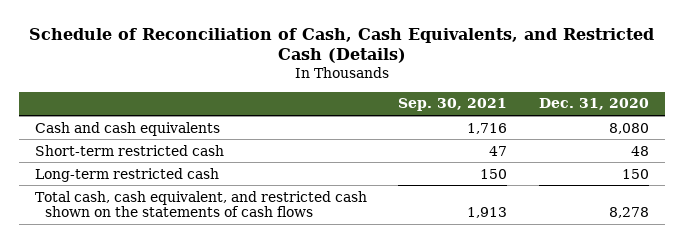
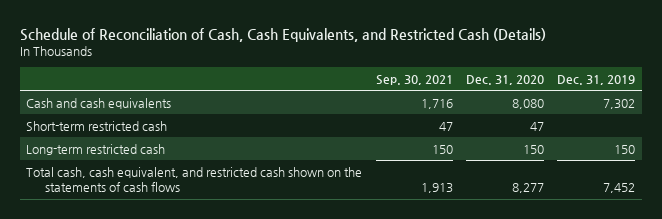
none -> [557,75,636,86] Dec. 31, 2019
[631,145,650,156] 48 -> [529,121,544,131] 47
[609,207,650,219] 8,278 -> [511,183,544,194] 8,277

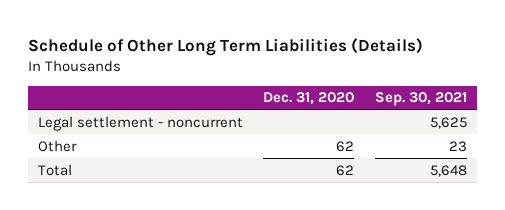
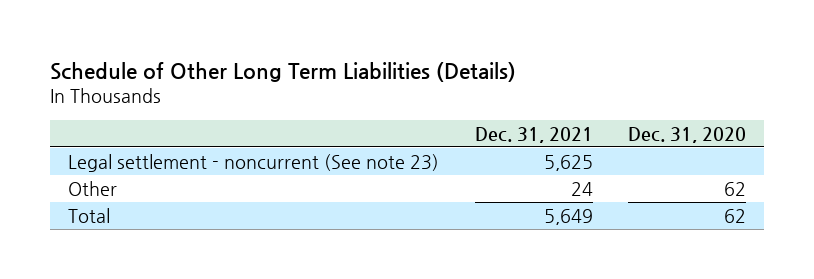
[374,92,467,107] Sep. 30, 2021 -> none
none -> [474,126,593,143] Dec. 31, 2021
[38,115,244,131] Legal settlement - noncurrent -> [67,153,439,172] Legal settlement - noncurrent (See note 23)

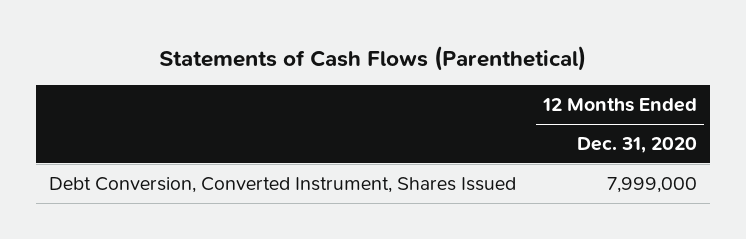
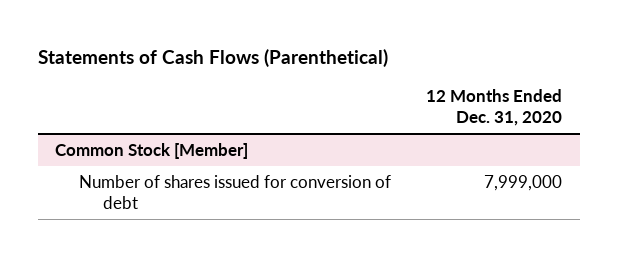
none -> [55,142,249,159] Common Stock [Member]
[49,176,517,193] Debt Conversion, Converted Instrument, Shares Issued -> [79,174,392,210] Number of shares issued for conversion of debt

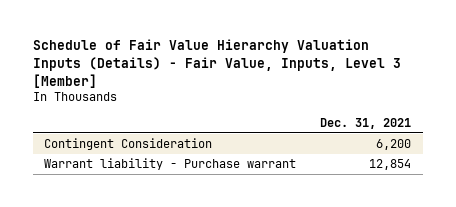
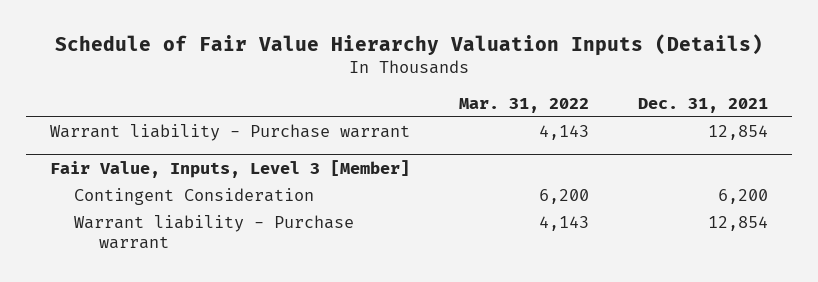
[32,39,401,88] Schedule of Fair Value Hierarchy Valuation Inputs (Details) - Fair Value, Inputs, Level 3 [Member] -> [54,34,763,57] Schedule of Fair Value Hierarchy Valuation Inputs (Details)
none -> [458,98,589,114] Mar. 31, 2022
none -> [50,124,411,142] Warrant liability - Purchase warrant
none -> [50,160,411,179] Fair Value, Inputs, Level 3 [Member]

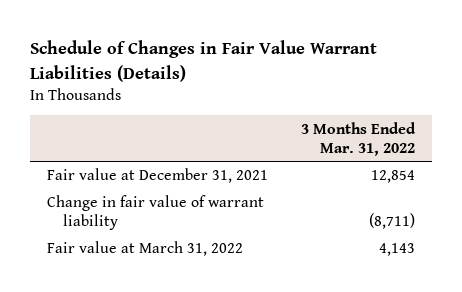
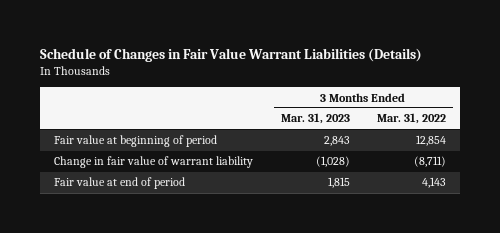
none -> [280,113,350,125] Mar. 31, 2023
[46,168,268,184] Fair value at December 31, 2021 -> [53,135,217,148] Fair value at beginning of period
[46,241,243,257] Fair value at March 31, 2022 -> [53,177,185,190] Fair value at end of period

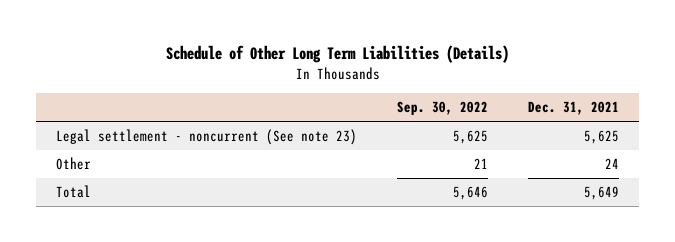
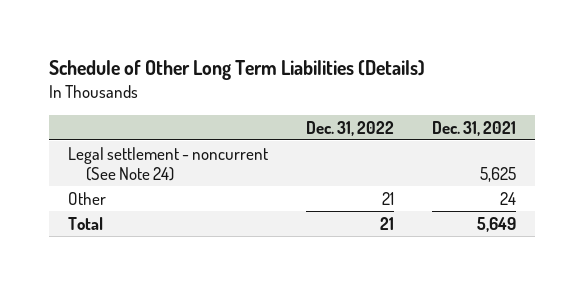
[397,101,489,116] Sep. 30, 2022 -> none
none -> [305,120,394,136] Dec. 31, 2022
[56,129,358,146] Legal settlement - noncurrent (See note 23) -> [67,146,268,181] Legal settlement - noncurrent (See Note 24)

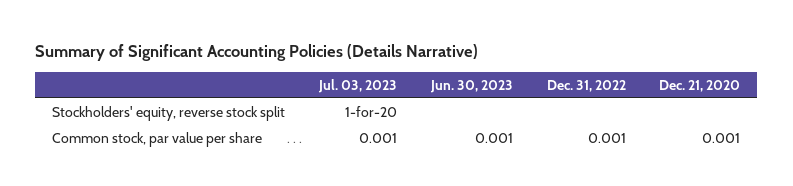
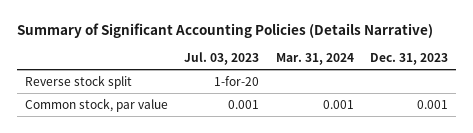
[429,79,513,93] Jun. 30, 2023 -> none
[546,79,626,92] Dec. 31, 2022 -> none
[659,79,741,92] Dec. 21, 2020 -> none
none -> [275,53,354,66] Mar. 31, 2024
none -> [370,53,449,66] Dec. 31, 2023
[52,106,286,122] Stockholders' equity, reverse stock split -> [24,74,132,89] Reverse stock split
[52,132,263,148] Common stock, par value per share -> [24,97,168,112] Common stock, par value

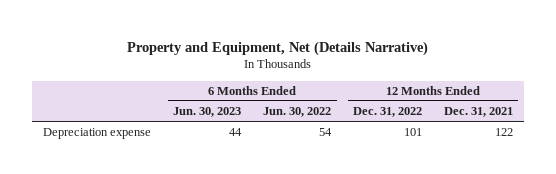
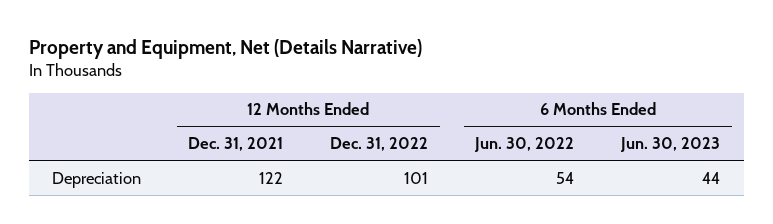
[43,128,152,140] Depreciation expense -> [52,171,142,188] Depreciation

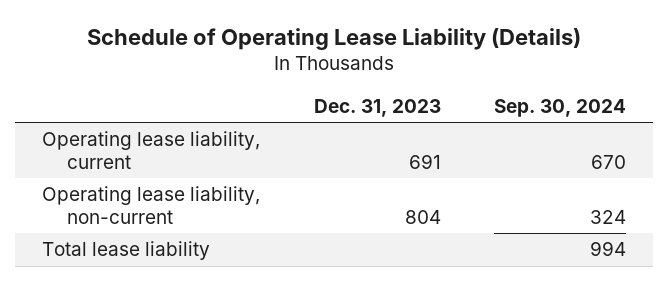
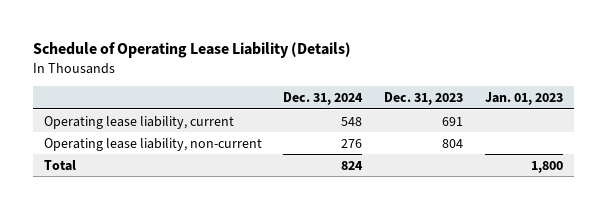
[494,98,627,117] Sep. 30, 2024 -> none
none -> [283,91,364,105] Dec. 31, 2024
none -> [484,91,563,105] Jan. 01, 2023
[42,241,211,261] Total lease liability -> [43,159,76,171] Total

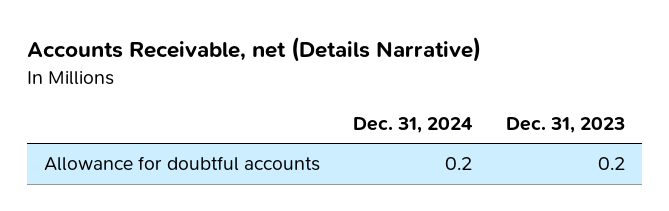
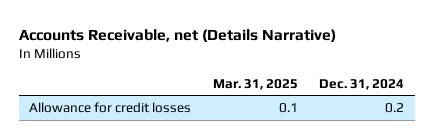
[506,116,626,133] Dec. 31, 2023 -> none
none -> [212,78,298,90] Mar. 31, 2025
[43,156,320,172] Allowance for doubtful accounts -> [29,102,192,114] Allowance for credit losses

